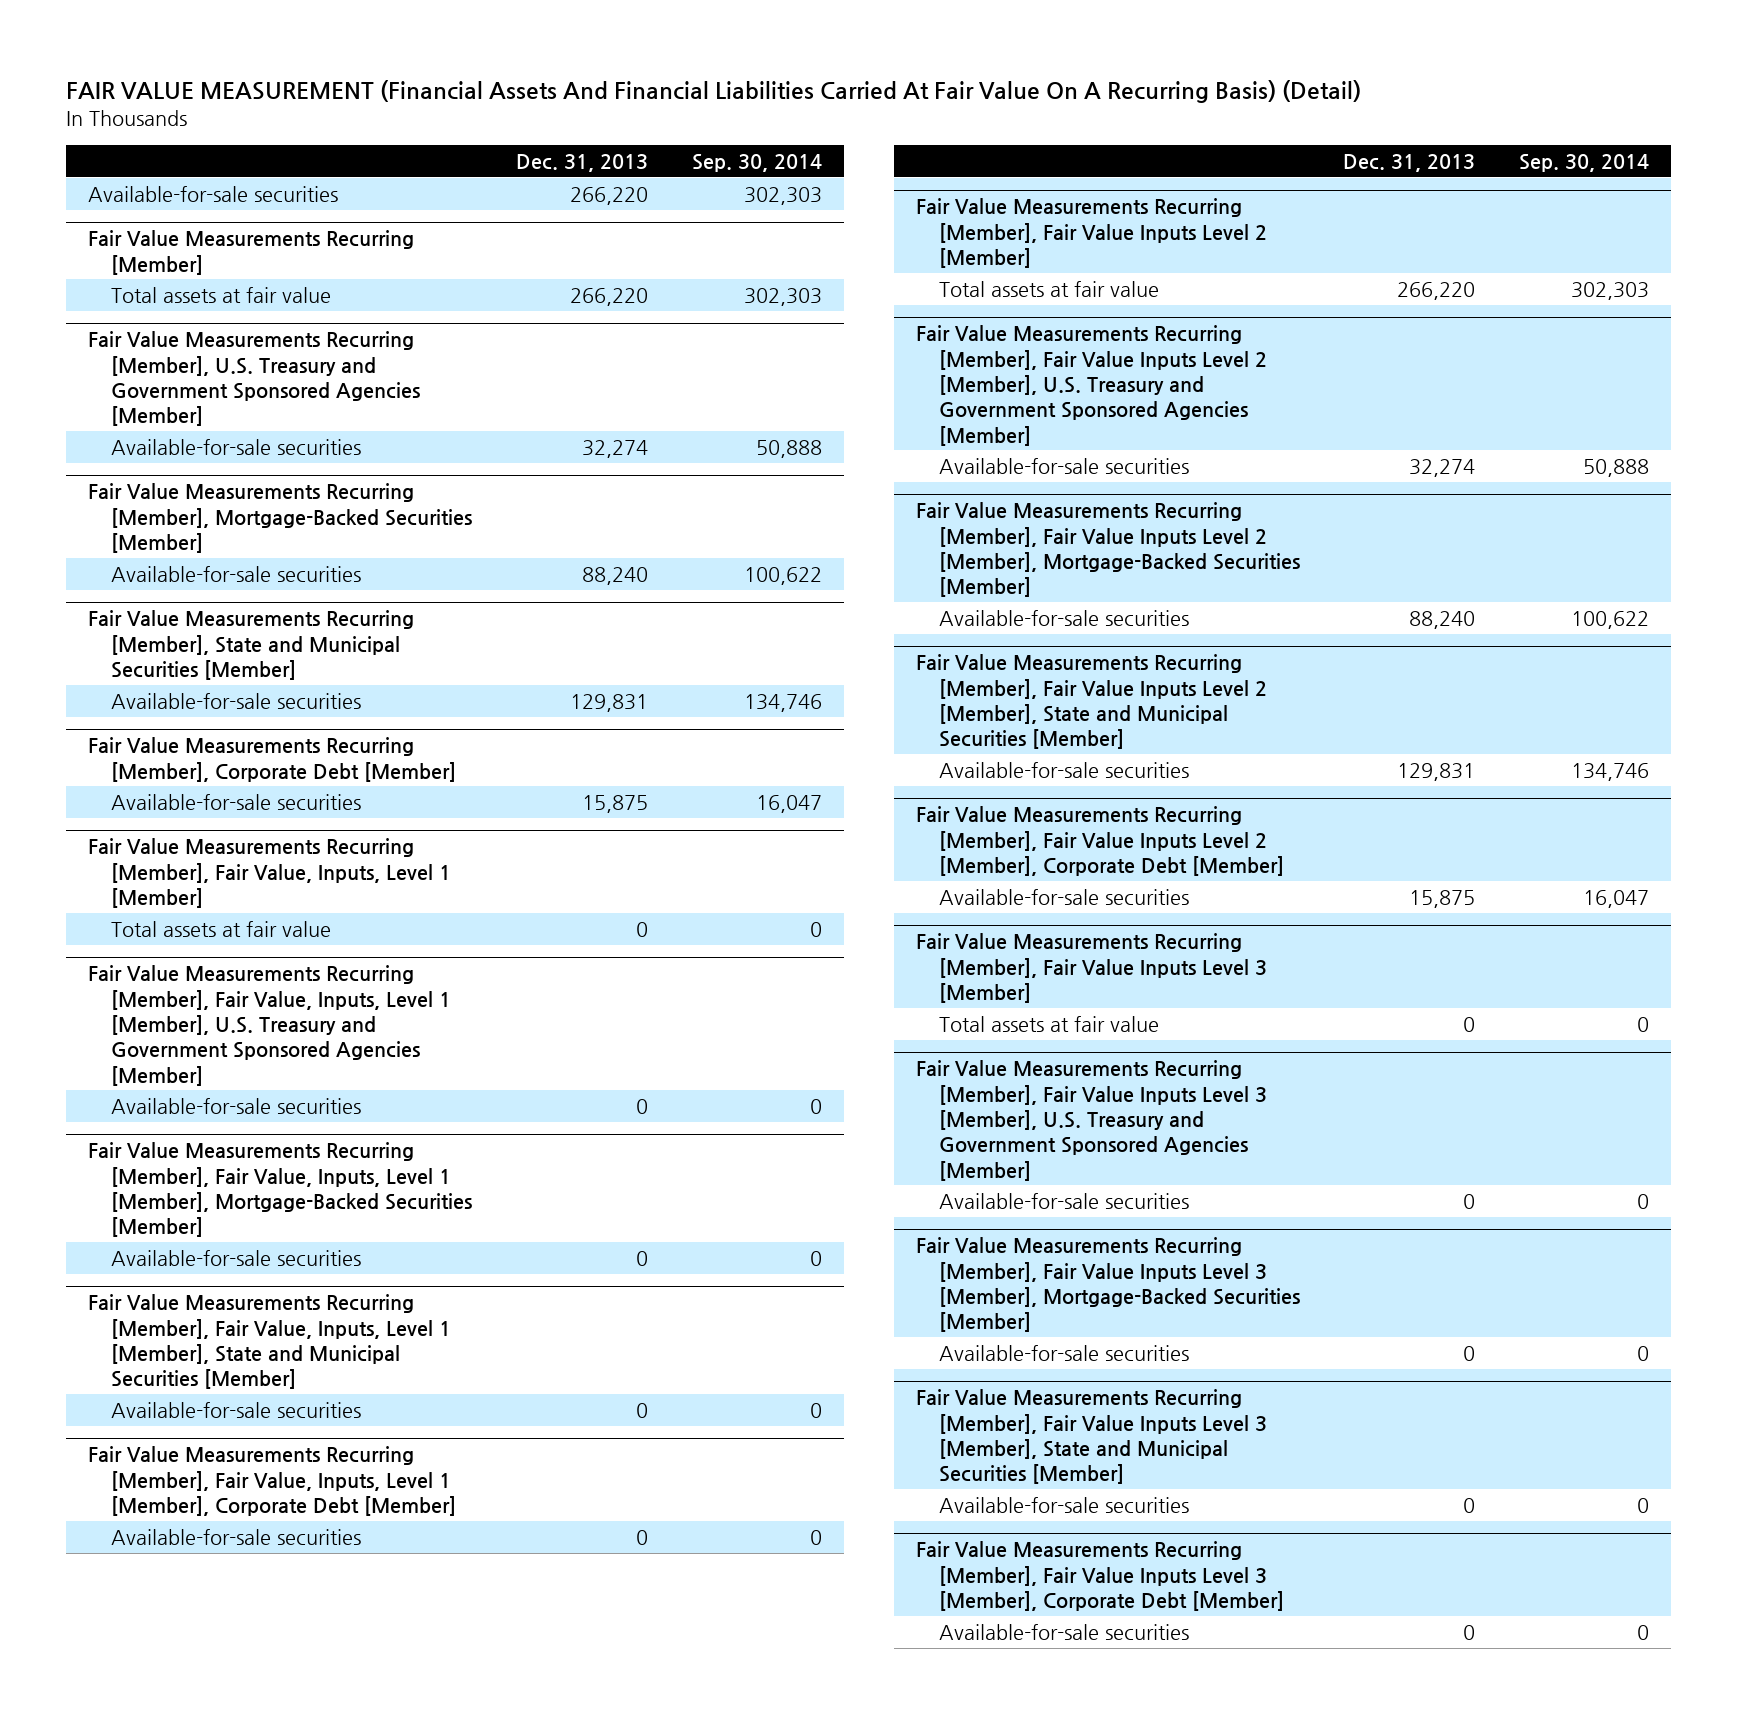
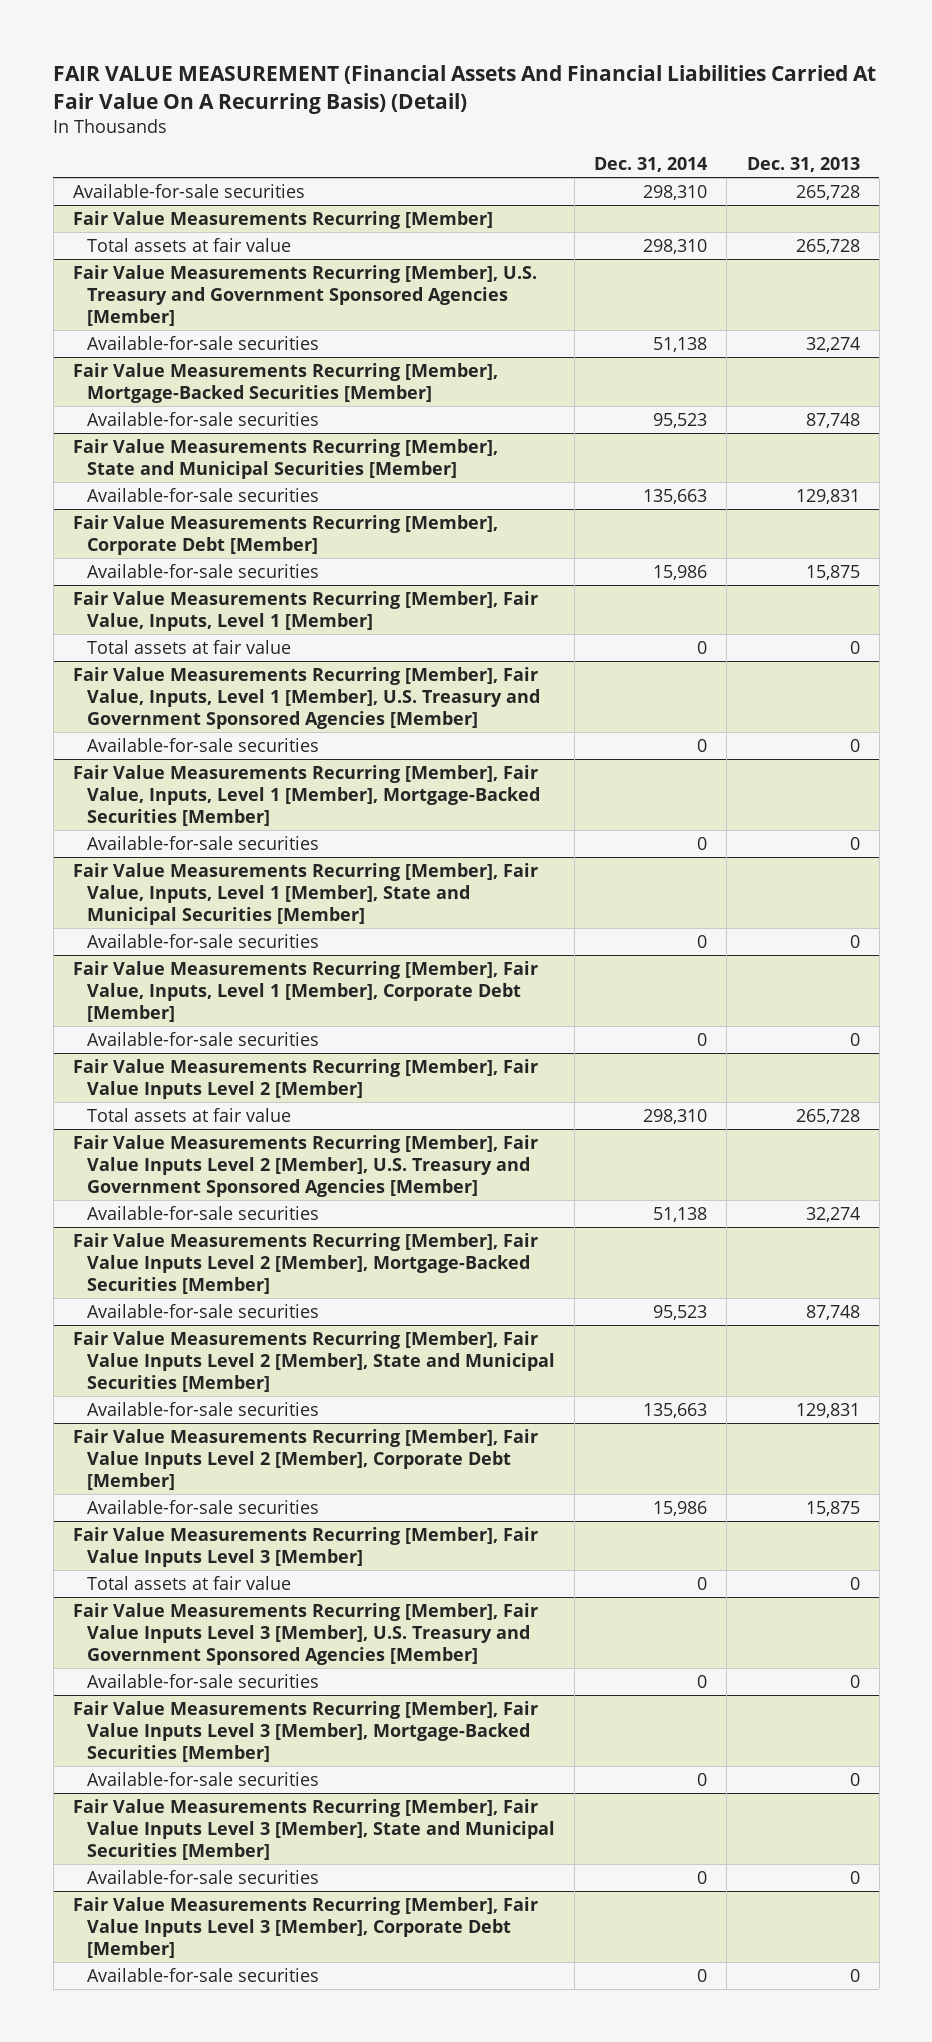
[691,154,822,173] Sep. 30, 2014 -> none
none -> [594,157,708,173] Dec. 31, 2014
[569,186,648,205] 266,220 -> [795,184,860,200] 265,728
[569,287,648,306] 266,220 -> [795,238,860,254] 265,728
[581,566,648,585] 88,240 -> [805,412,860,428] 87,748
[1397,281,1476,300] 266,220 -> [795,1108,860,1124] 265,728
[1409,610,1476,629] 88,240 -> [805,1304,860,1320] 87,748

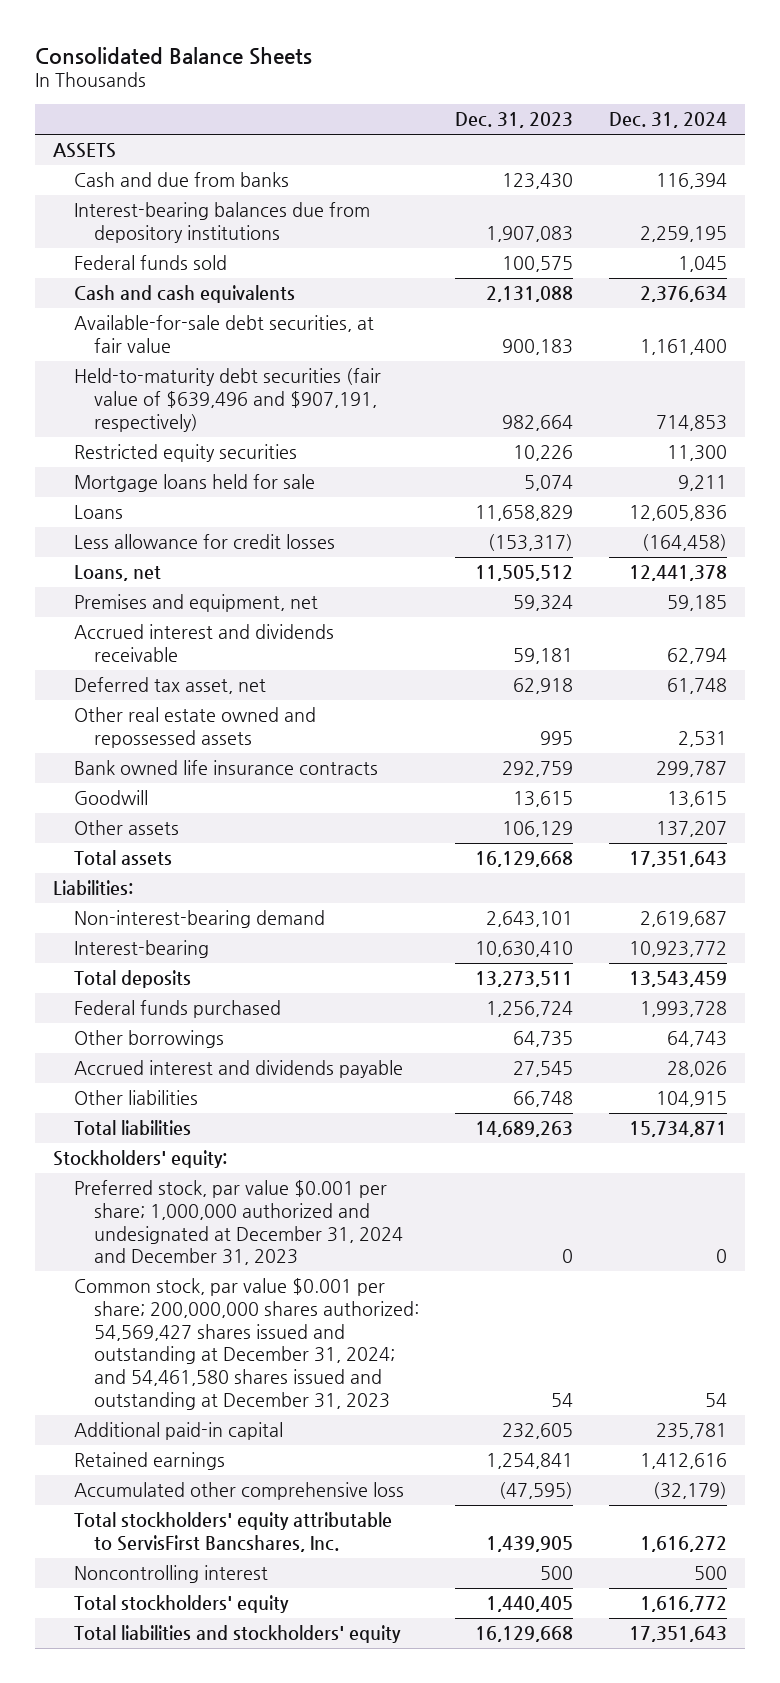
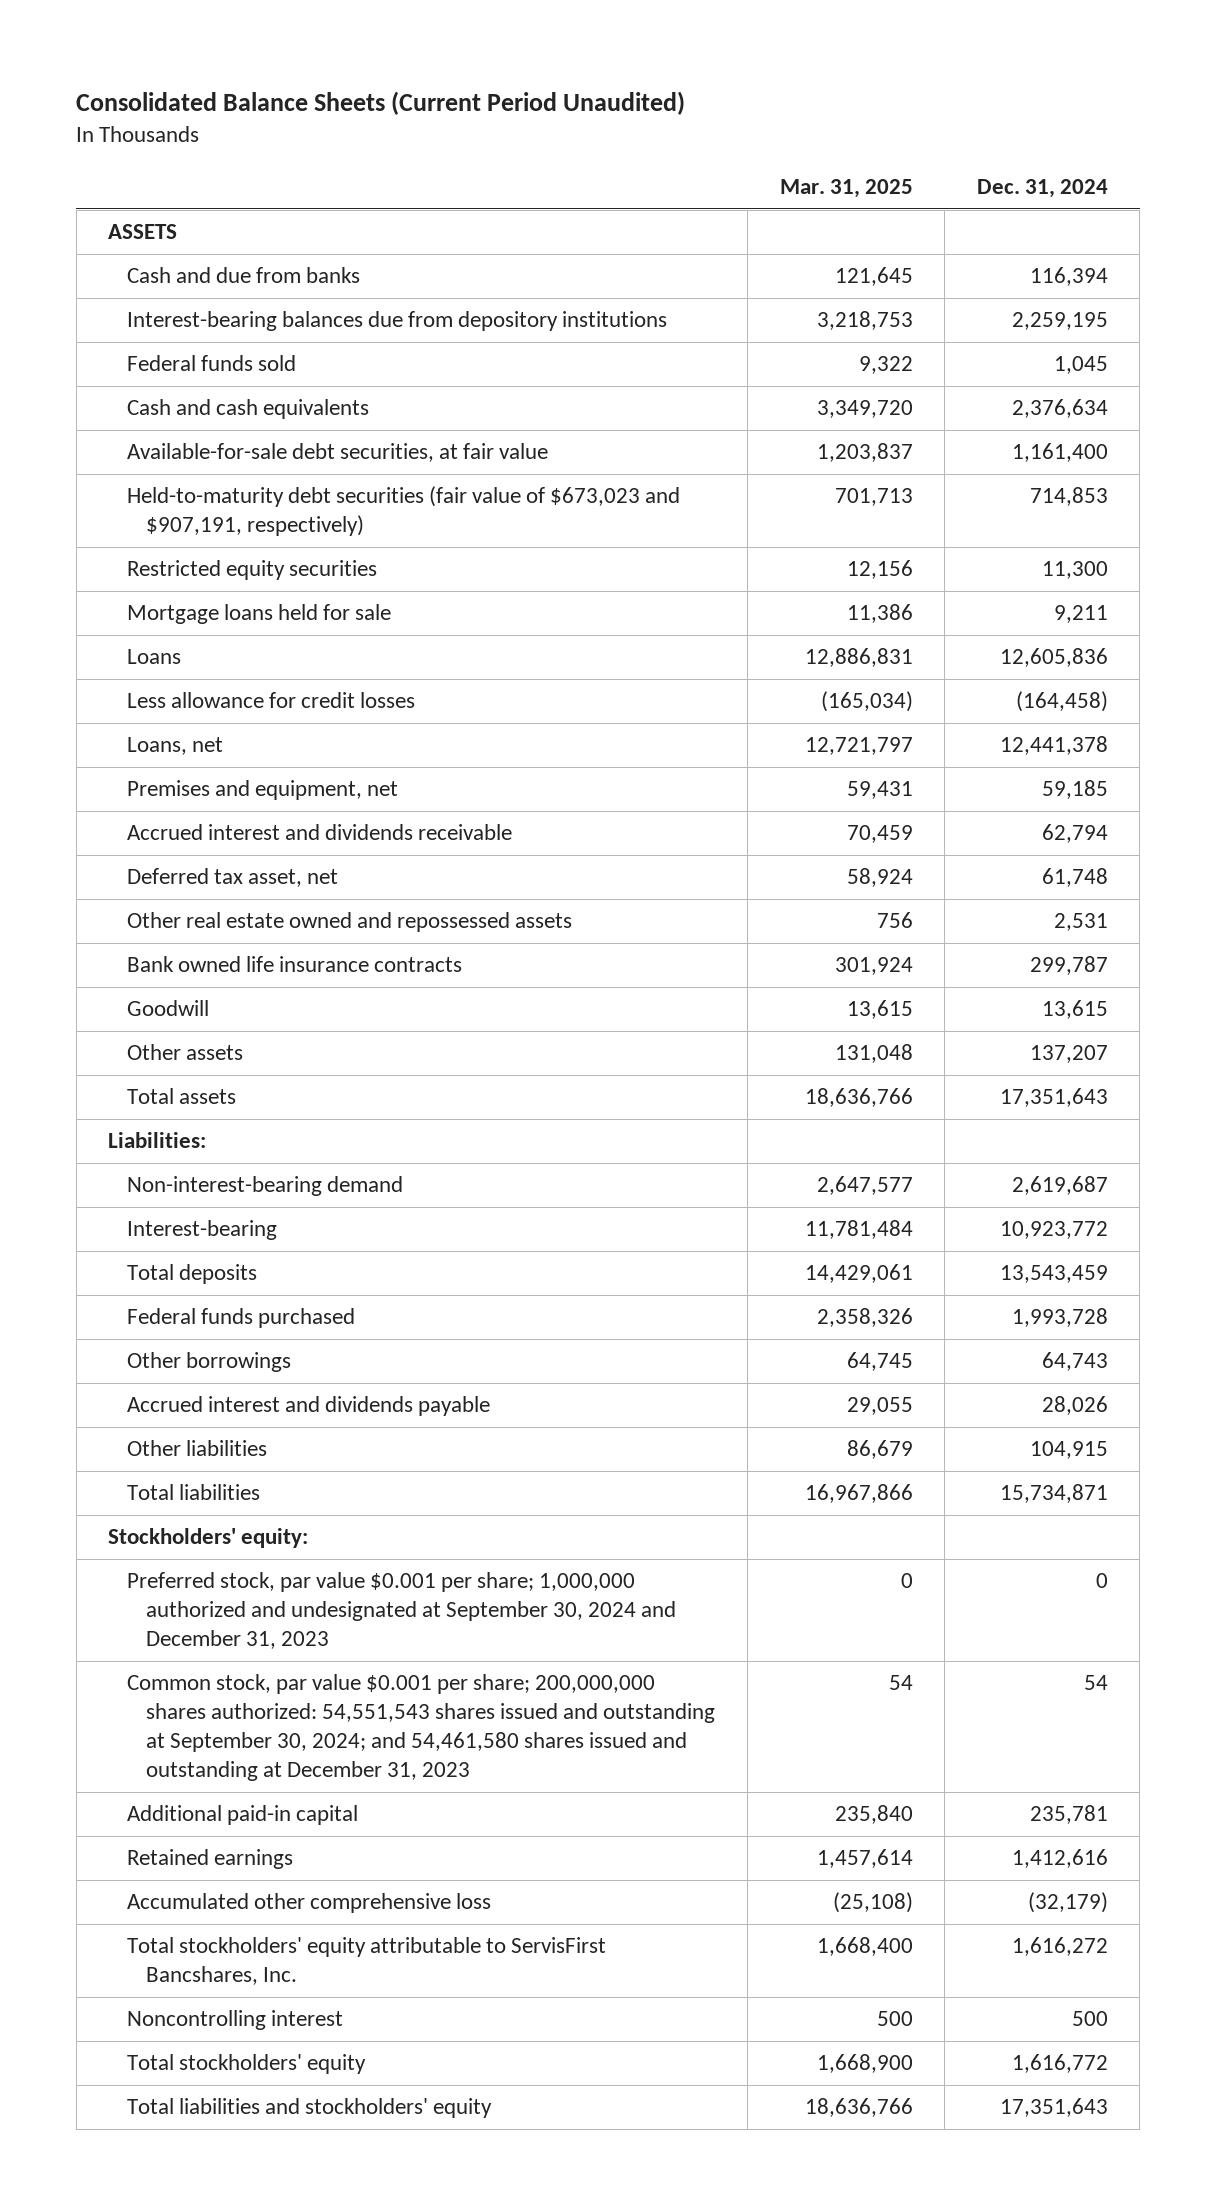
[35,46,313,65] Consolidated Balance Sheets -> [76,91,686,116] Consolidated Balance Sheets (Current Period Unaudited)
[455,112,574,129] Dec. 31, 2023 -> none
none -> [779,178,913,198] Mar. 31, 2025
[73,368,381,432] Held-to-maturity debt securities (fair value of $639,496 and $907,191, respectively) -> [127,486,681,537] Held-to-maturity debt securities (fair value of $673,023 and $907,191, respectively)
[73,1180,404,1266] Preferred stock, par value $0.001 per share; 1,000,000 authorized and undesignated at December 31, 2024 and December 31, 2023 -> [127,1572,677,1650] Preferred stock, par value $0.001 per share; 1,000,000 authorized and undesignated at September 30, 2024 and December 31, 2023
[73,1278,420,1411] Common stock, par value $0.001 per share; 200,000,000 shares authorized: 54,569,427 shares issued and outstanding at December 31, 2024; and 54,461,580 shares issued and outstanding at December 31, 2023 -> [127,1674,716,1782] Common stock, par value $0.001 per share; 200,000,000 shares authorized: 54,551,543 shares issued and outstanding at September 30, 2024; and 54,461,580 shares issued and outstanding at December 31, 2023

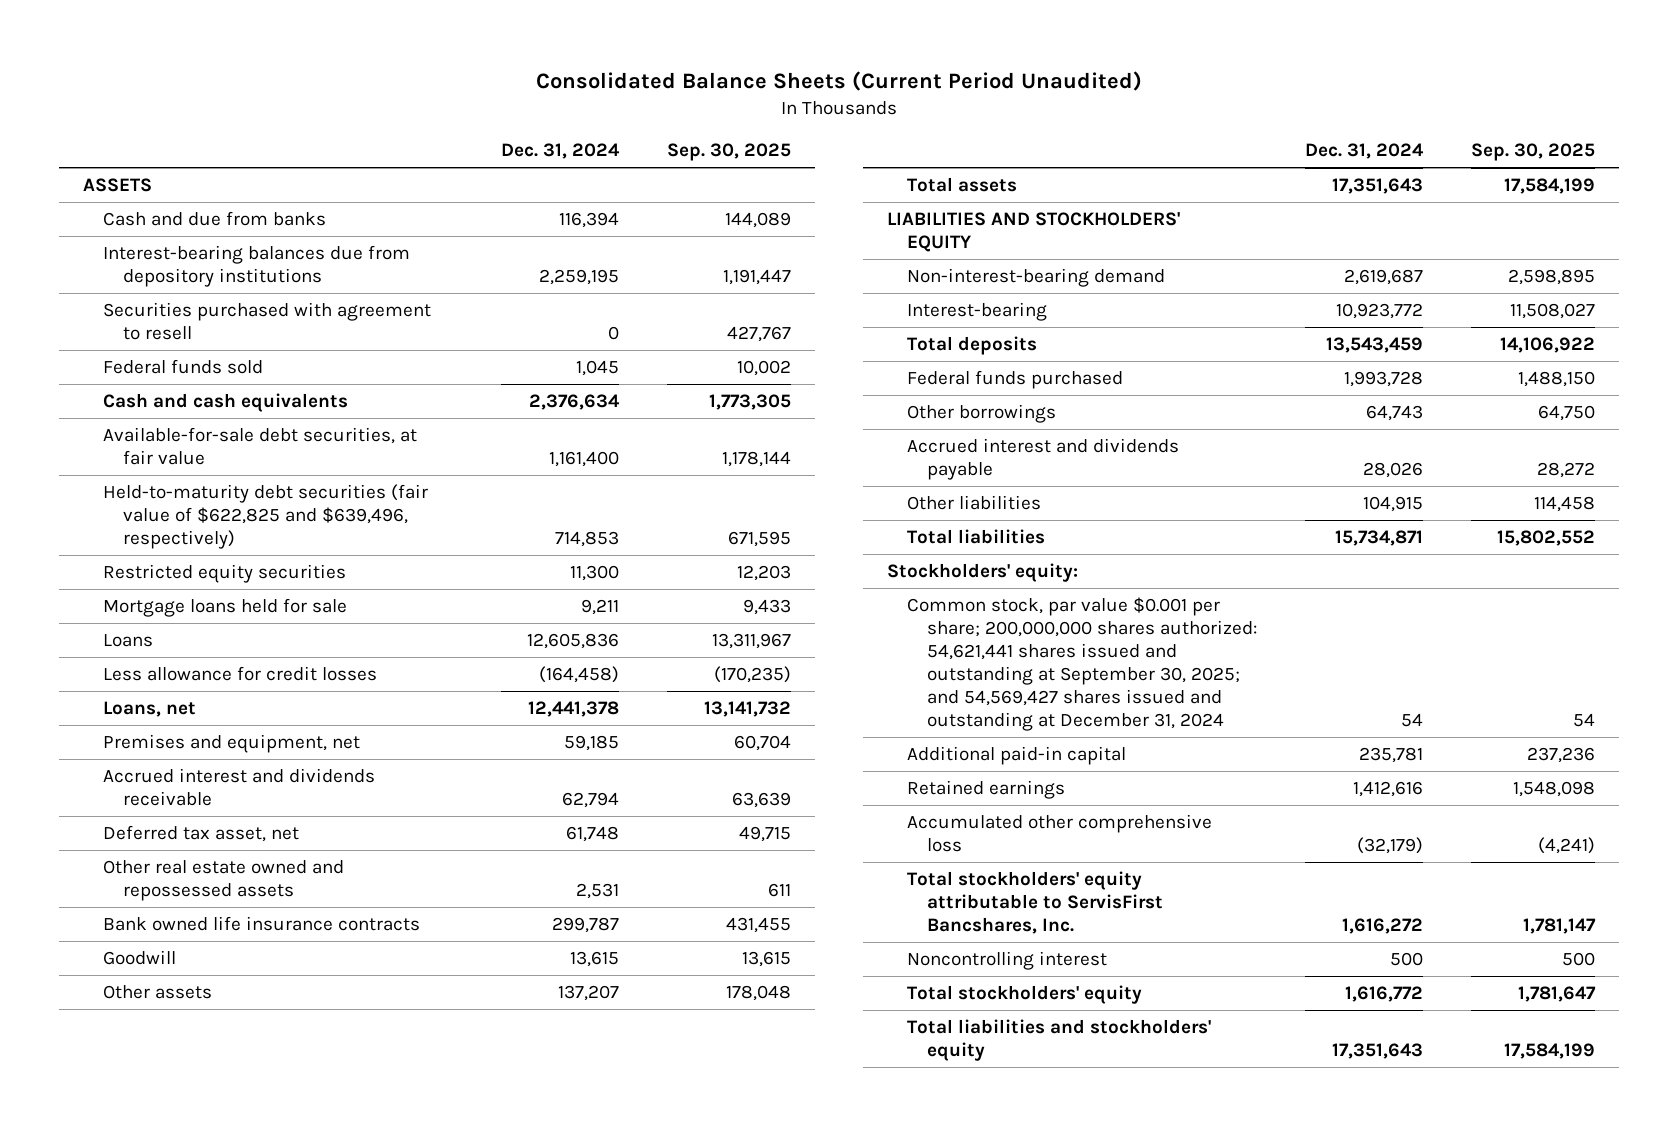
[779,178,913,198] Mar. 31, 2025 -> none
none -> [667,143,792,162] Sep. 30, 2025
none -> [102,302,431,340] Securities purchased with agreement to resell
[127,486,681,537] Held-to-maturity debt securities (fair value of $673,023 and $907,191, respectively) -> [102,484,428,549] Held-to-maturity debt securities (fair value of $622,825 and $639,496, respectively)
[108,1132,207,1149] Liabilities: -> [886,212,1180,252] LIABILITIES AND STOCKHOLDERS' EQUITY
[127,1572,677,1650] Preferred stock, par value $0.001 per share; 1,000,000 authorized and undesignated at September 30, 2024 and December 31, 2023 -> none
[127,1674,716,1782] Common stock, par value $0.001 per share; 200,000,000 shares authorized: 54,551,543 shares issued and outstanding at September 30, 2024; and 54,461,580 shares issued and outstanding at December 31, 2023 -> [906,597,1257,731] Common stock, par value $0.001 per share; 200,000,000 shares authorized: 54,621,441 shares issued and outstanding at September 30, 2025; and 54,569,427 shares issued and outstanding at December 31, 2024

